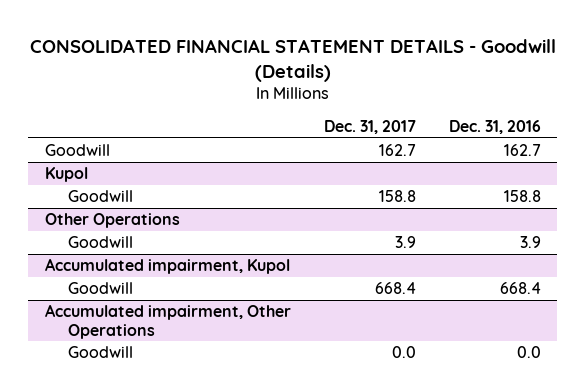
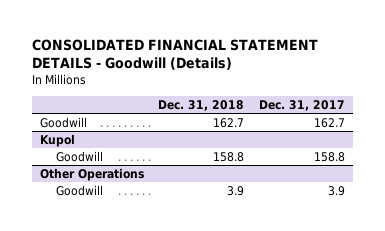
[448,120,541,135] Dec. 31, 2016 -> none
none -> [158,99,245,111] Dec. 31, 2018
[44,258,290,275] Accumulated impairment, Kupol -> none
[68,282,134,295] Goodwill -> none
[44,304,291,339] Accumulated impairment, Other Operations -> none
[68,346,134,359] Goodwill -> none

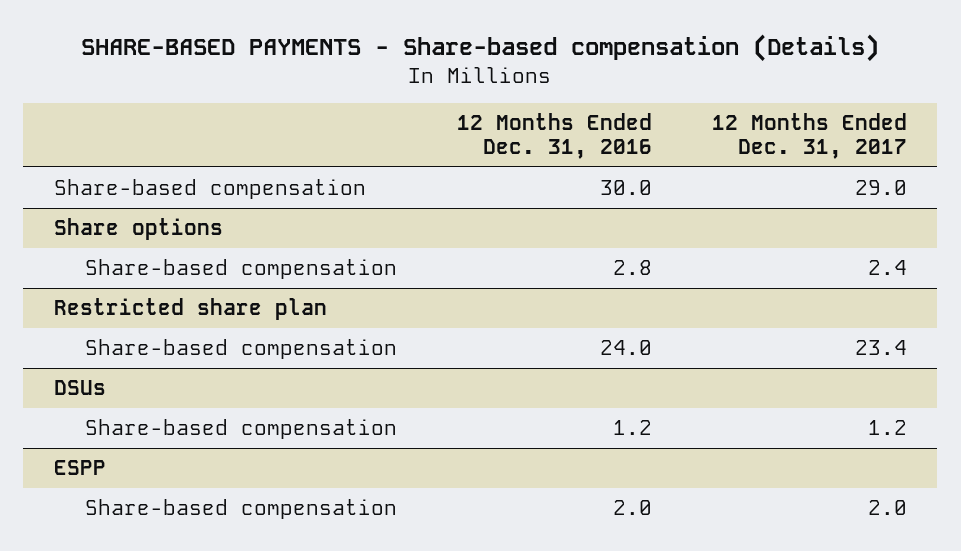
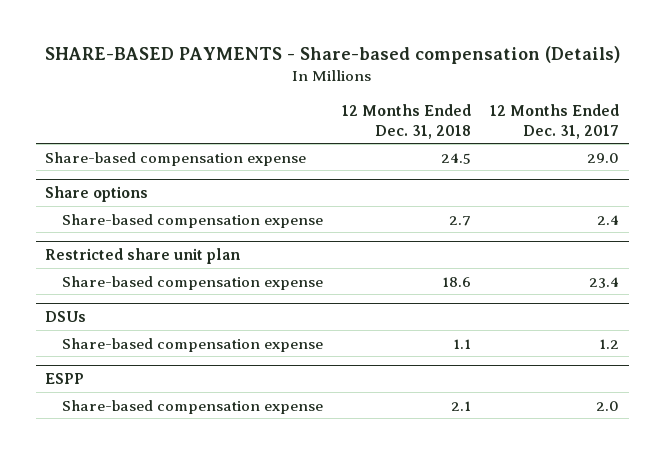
[456,112,652,159] 12 Months Ended Dec. 31, 2016 -> none
none -> [342,103,472,139] 12 Months Ended Dec. 31, 2018
[53,178,366,199] Share-based compensation -> [45,151,307,166] Share-based compensation expense
[84,258,397,279] Share-based compensation -> [62,213,324,228] Share-based compensation expense
[53,297,327,320] Restricted share plan -> [45,248,241,265] Restricted share unit plan
[84,338,397,359] Share-based compensation -> [62,275,324,290] Share-based compensation expense
[84,418,397,439] Share-based compensation -> [62,337,324,352] Share-based compensation expense
[84,498,397,519] Share-based compensation -> [62,399,324,414] Share-based compensation expense

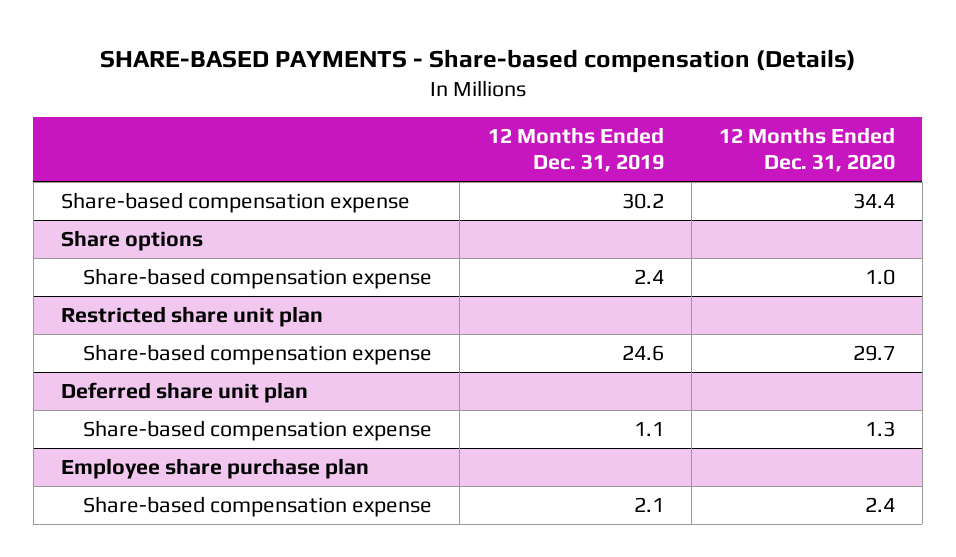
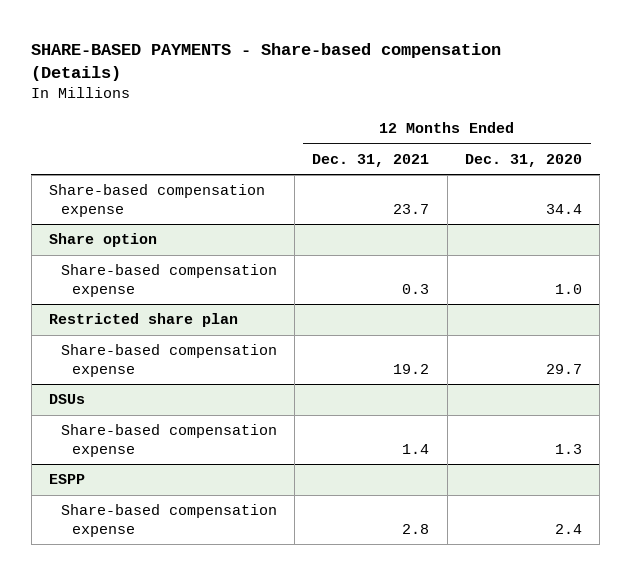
[487,127,664,173] 12 Months Ended Dec. 31, 2019 -> none
none -> [312,154,430,168] Dec. 31, 2021
[61,230,204,252] Share options -> [49,233,158,248] Share option
[61,306,324,328] Restricted share unit plan -> [49,313,239,328] Restricted share plan
[61,382,309,404] Deferred share unit plan -> [49,394,86,405] DSUs
[61,458,370,480] Employee share purchase plan -> [49,474,86,485] ESPP

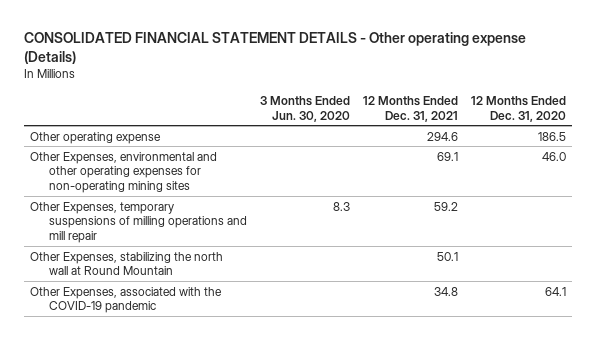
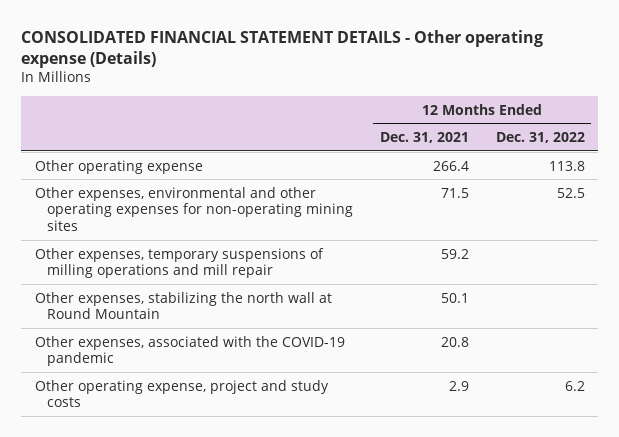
[259,96,350,122] 3 Months Ended Jun. 30, 2020 -> none
[470,96,566,122] 12 Months Ended Dec. 31, 2020 -> none
none -> [495,132,585,144] Dec. 31, 2022
[426,131,458,141] 294.6 -> [432,160,469,171] 266.4
[30,151,218,193] Other Expenses, environmental and other operating expenses for non-operating mining sites -> [34,186,353,231] Other expenses, environmental and other operating expenses for non-operating mining sites
[436,151,458,161] 69.1 -> [440,187,469,198] 71.5
[30,201,248,243] Other Expenses, temporary suspensions of milling operations and mill repair -> [34,247,324,279] Other expenses, temporary suspensions of milling operations and mill repair
[30,251,224,276] Other Expenses, stabilizing the north wall at Round Mountain -> [34,291,332,320] Other expenses, stabilizing the north wall at Round Mountain
[30,286,223,314] Other Expenses, associated with the COVID-19 pandemic -> [34,335,345,367] Other expenses, associated with the COVID-19 pandemic
[433,286,458,296] 34.8 -> [440,336,469,347] 20.8
none -> [34,379,329,408] Other operating expense, project and study costs

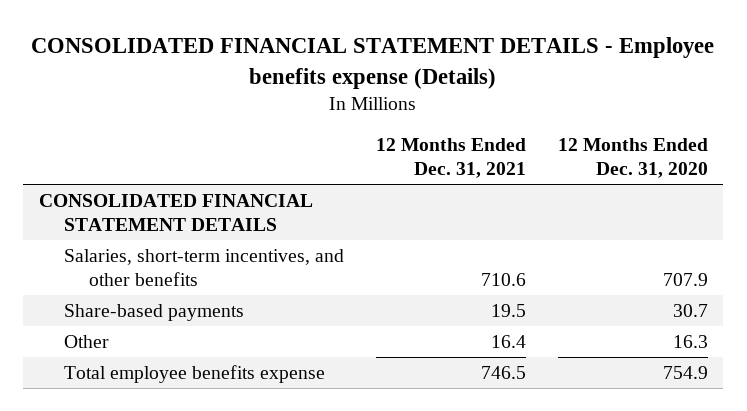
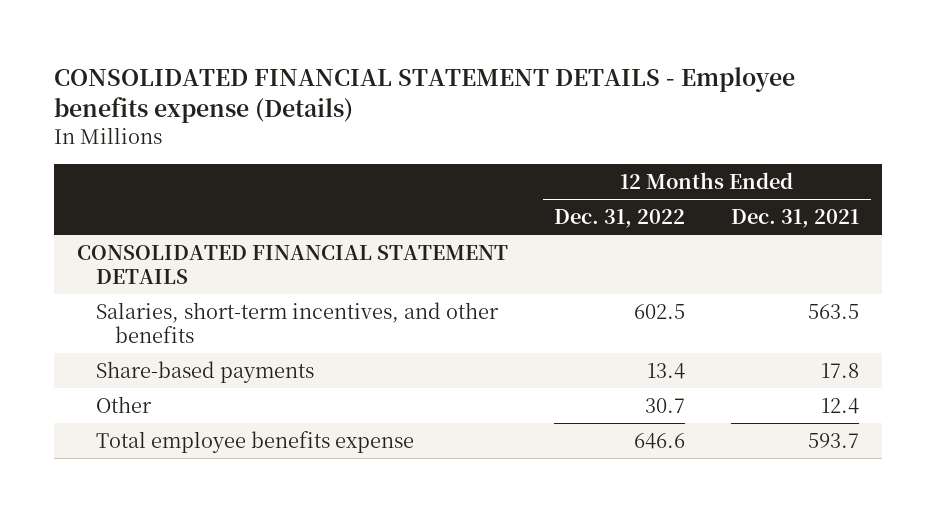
[557,138,708,179] 12 Months Ended Dec. 31, 2020 -> none
none -> [554,209,686,229] Dec. 31, 2022
[480,272,526,286] 710.6 -> [808,303,860,319] 563.5
[490,303,526,317] 19.5 -> [821,362,860,378] 17.8
[490,334,526,348] 16.4 -> [821,397,860,414] 12.4
[480,365,526,379] 746.5 -> [808,432,860,448] 593.7

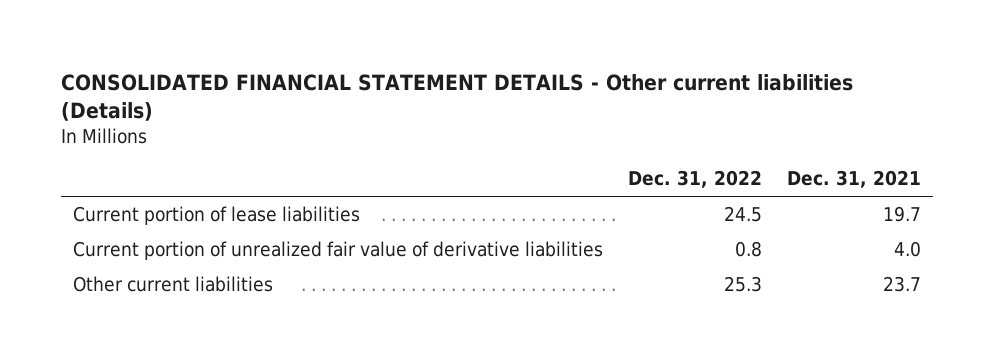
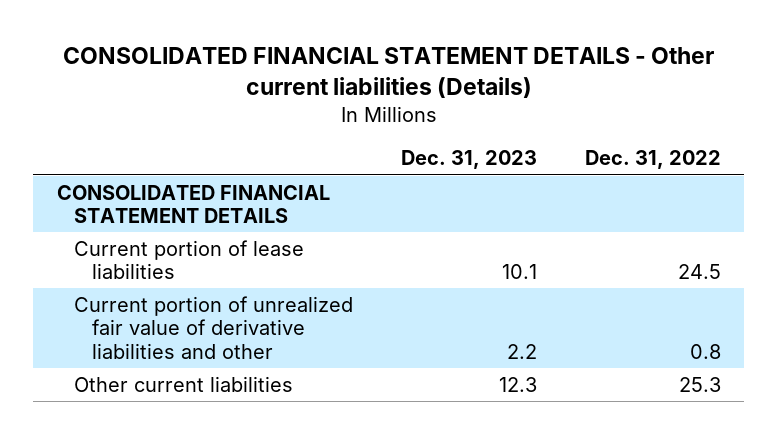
[786,170,921,189] Dec. 31, 2021 -> none
none -> [401,150,538,170] Dec. 31, 2023
none -> [56,184,330,224] CONSOLIDATED FINANCIAL STATEMENT DETAILS
[73,241,604,261] Current portion of unrealized fair value of derivative liabilities -> [74,295,354,359] Current portion of unrealized fair value of derivative liabilities and other

